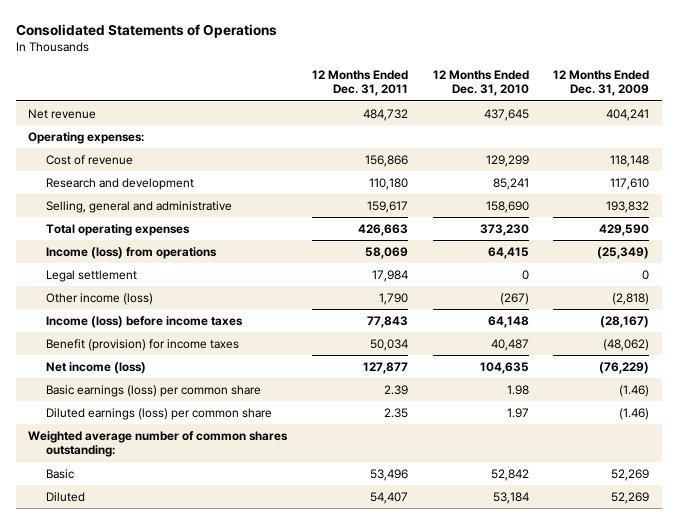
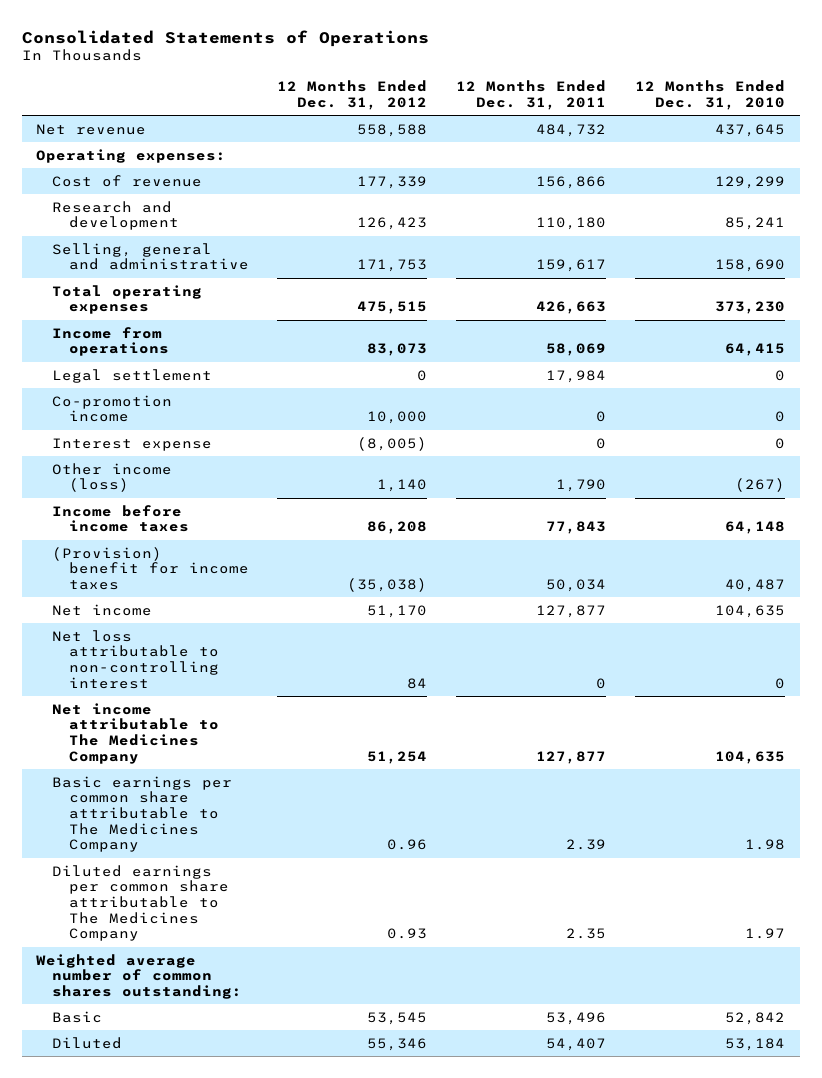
[553,69,650,97] 12 Months Ended Dec. 31, 2009 -> none
none -> [277,80,428,110] 12 Months Ended Dec. 31, 2012
[45,246,217,259] Income (loss) from operations -> [52,326,169,357] Income from operations
none -> [52,394,173,423] Co-promotion income
none -> [52,437,213,451] Interest expense
[45,315,243,328] Income (loss) before income taxes -> [52,504,189,533] Income before income taxes
[45,338,239,351] Benefit (provision) for income taxes -> [52,546,249,590] (Provision) benefit for income taxes
[45,361,146,374] Net income (loss) -> [52,603,153,616] Net income
none -> [52,629,219,689] Net loss attributable to non-controlling interest
none -> [52,702,219,764] Net income attributable to The Medicines Company
[45,384,261,397] Basic earnings (loss) per common share -> [52,775,233,853] Basic earnings per common share attributable to The Medicines Company
[45,407,272,420] Diluted earnings (loss) per common share -> [52,864,229,942] Diluted earnings per common share attributable to The Medicines Company

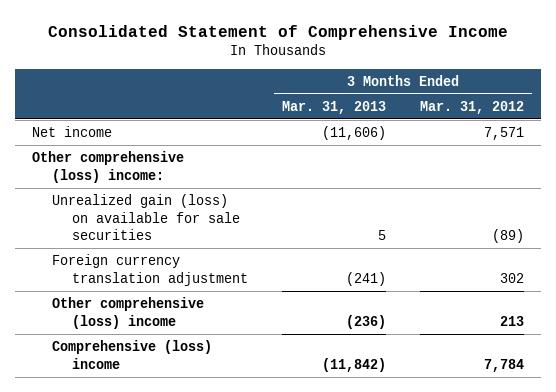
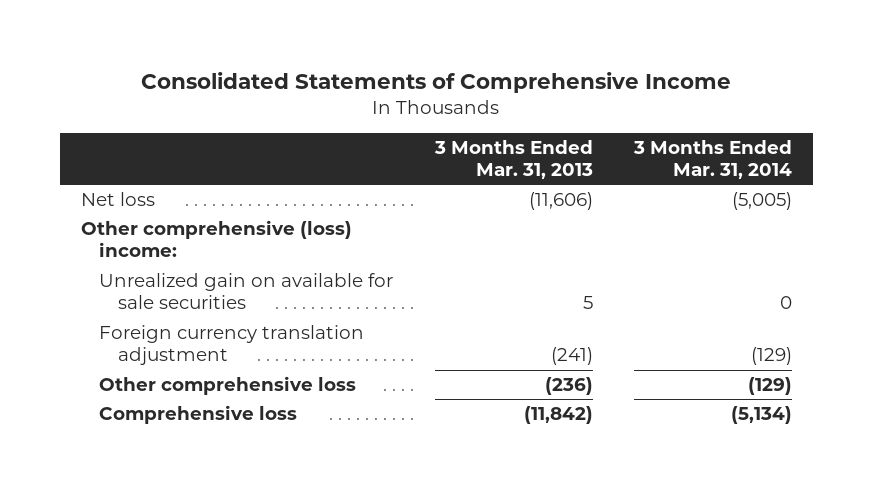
[48,24,509,40] Consolidated Statement of Comprehensive Income -> [141,71,732,93] Consolidated Statements of Comprehensive Income
[420,100,525,114] Mar. 31, 2012 -> none
none -> [633,140,793,180] 3 Months Ended Mar. 31, 2014
[32,126,113,138] Net income -> [80,192,155,207] Net loss
[52,194,241,241] Unrealized gain (loss) on available for sale securities -> [99,273,394,310] Unrealized gain on available for sale securities
[52,297,205,329] Other comprehensive (loss) income -> [99,376,357,396] Other comprehensive loss
[52,340,213,369] Comprehensive (loss) income -> [99,405,298,425] Comprehensive loss

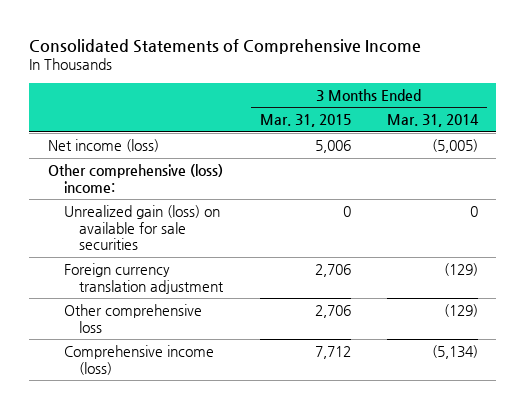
[433,140,593,180] 3 Months Ended Mar. 31, 2013 -> none
none -> [259,114,351,128] Mar. 31, 2015
[80,192,155,207] Net loss -> [47,139,159,153] Net income (loss)
[99,273,394,310] Unrealized gain on available for sale securities -> [63,205,220,251] Unrealized gain (loss) on available for sale securities
[99,405,298,425] Comprehensive loss -> [63,345,214,375] Comprehensive income (loss)

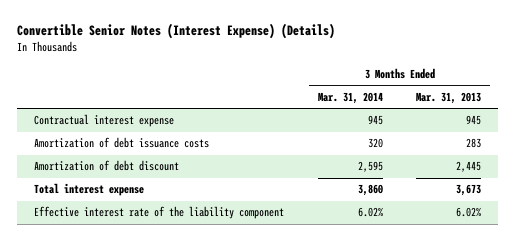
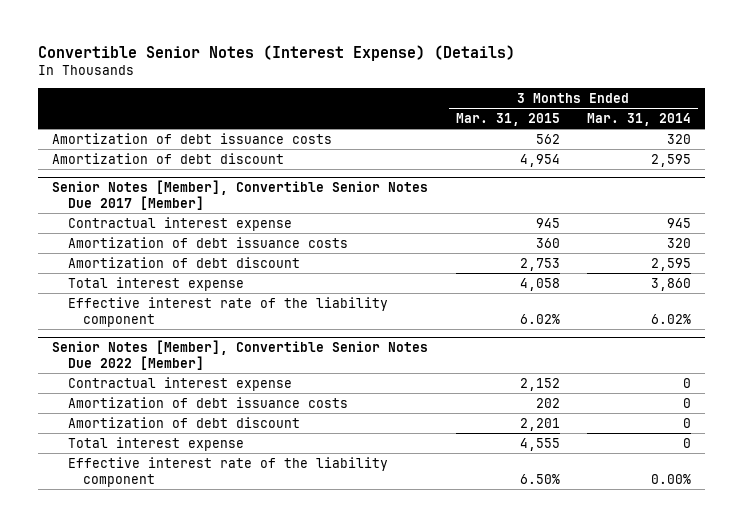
[416,91,482,104] Mar. 31, 2013 -> none
none -> [455,113,560,127] Mar. 31, 2015
none -> [51,132,332,144] Amortization of debt issuance costs
none -> [51,152,284,164] Amortization of debt discount
none -> [51,179,428,210] Senior Notes [Member], Convertible Senior Notes Due 2017 [Member]
none -> [51,339,428,370] Senior Notes [Member], Convertible Senior Notes Due 2022 [Member]
none -> [67,376,292,391] Contractual interest expense
none -> [67,396,348,408] Amortization of debt issuance costs
none -> [67,416,300,428] Amortization of debt discount
none -> [67,436,244,451] Total interest expense
none -> [67,456,388,487] Effective interest rate of the liability component

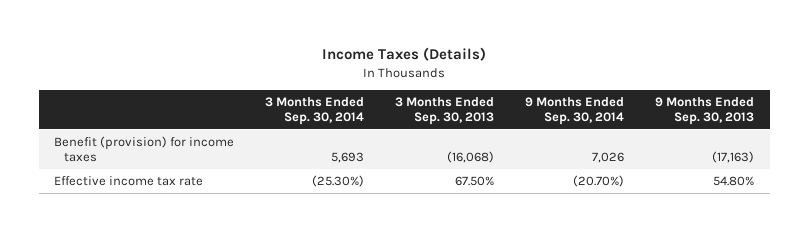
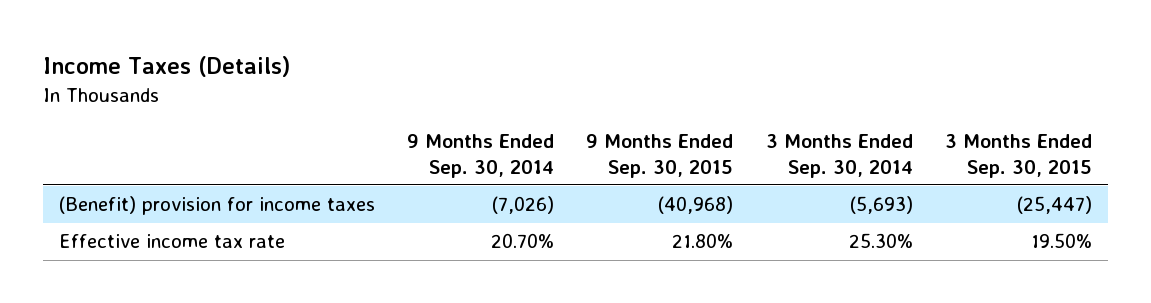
[395,96,495,126] 3 Months Ended Sep. 30, 2013 -> none
[655,96,755,126] 9 Months Ended Sep. 30, 2013 -> none
none -> [586,133,734,178] 9 Months Ended Sep. 30, 2015
none -> [945,133,1093,178] 3 Months Ended Sep. 30, 2015
[54,136,235,163] Benefit (provision) for income taxes -> [58,196,375,216] (Benefit) provision for income taxes
[331,152,365,164] 5,693 -> [849,196,913,215] (5,693)
[592,152,625,164] 7,026 -> [492,196,555,215] (7,026)
[312,175,365,188] (25.30%) -> [848,233,913,249] 25.30%
[573,175,625,188] (20.70%) -> [491,233,555,249] 20.70%

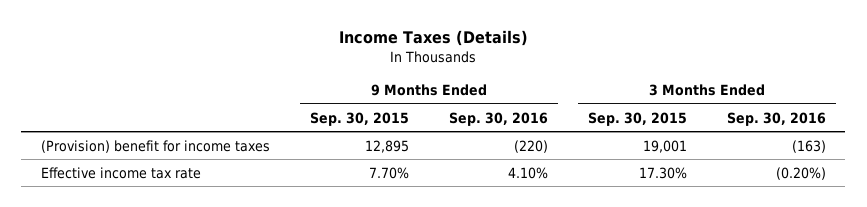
[407,133,555,178] 9 Months Ended Sep. 30, 2014 -> none
[765,133,913,178] 3 Months Ended Sep. 30, 2014 -> none
none -> [448,111,548,126] Sep. 30, 2016
none -> [726,111,826,126] Sep. 30, 2016
[58,196,375,216] (Benefit) provision for income taxes -> [41,139,271,153] (Provision) benefit for income taxes
[658,196,734,215] (40,968) -> [365,139,410,153] 12,895
[1017,196,1093,215] (25,447) -> [642,139,687,153] 19,001
[672,233,734,249] 21.80% -> [369,166,410,179] 7.70%
[1031,233,1093,249] 19.50% -> [638,166,687,179] 17.30%

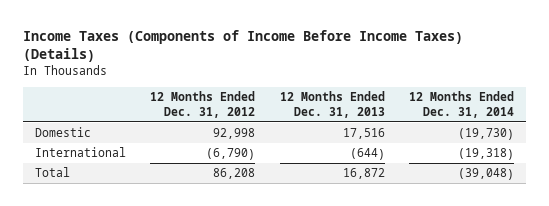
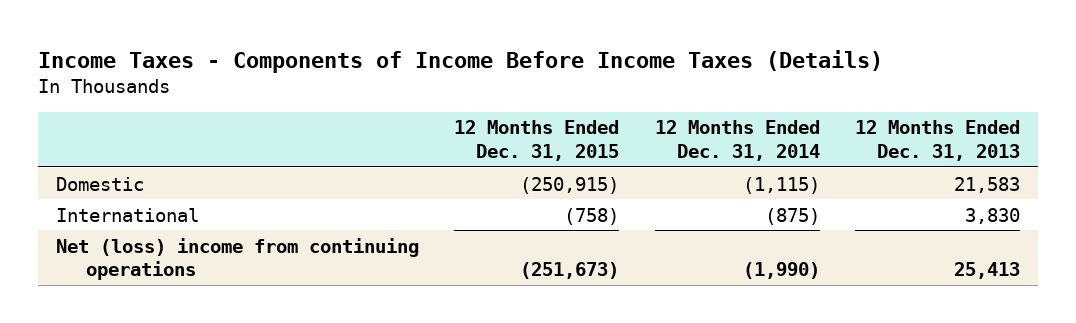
[23,30,464,63] Income Taxes (Components of Income Before Income Taxes) (Details) -> [38,49,884,73] Income Taxes - Components of Income Before Income Taxes (Details)
[150,91,256,119] 12 Months Ended Dec. 31, 2012 -> none
none -> [454,120,620,161] 12 Months Ended Dec. 31, 2015
[35,167,71,178] Total -> none
[342,128,385,140] 17,516 -> [953,176,1020,193] 21,583
[457,128,514,141] (19,730) -> [742,176,820,194] (1,115)
[349,148,385,161] (644) -> [964,207,1020,224] 3,830
[457,148,514,161] (19,318) -> [764,207,820,225] (875)
none -> [55,237,419,280] Net (loss) income from continuing operations

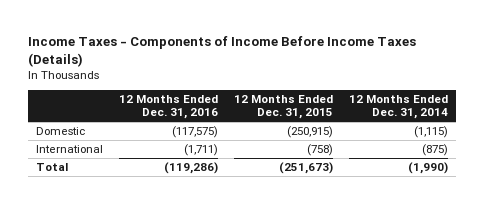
[854,120,1020,161] 12 Months Ended Dec. 31, 2013 -> none
none -> [119,95,219,120] 12 Months Ended Dec. 31, 2016
[55,237,419,280] Net (loss) income from continuing operations -> [36,162,69,171] Total

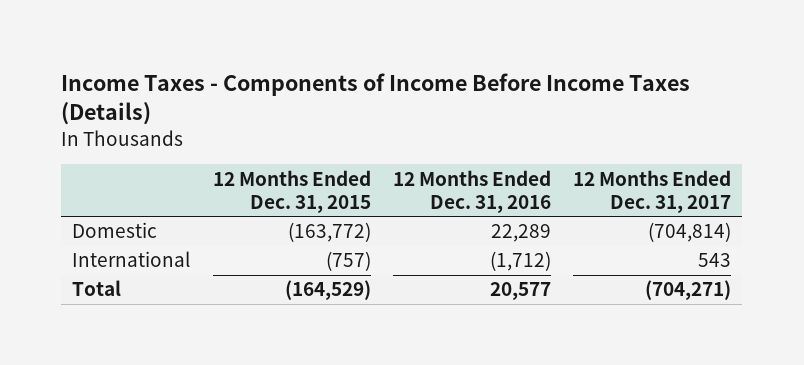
[349,95,449,120] 12 Months Ended Dec. 31, 2014 -> none
none -> [573,169,732,213] 12 Months Ended Dec. 31, 2017
[172,125,219,138] (117,575) -> [490,224,551,243] 22,289
[287,125,334,138] (250,915) -> [287,222,371,243] (163,772)
[184,143,219,156] (1,711) -> [489,251,551,272] (1,712)
[307,143,334,156] (758) -> [325,251,371,272] (757)
[164,161,219,174] (119,286) -> [489,282,551,301] 20,577
[279,161,334,174] (251,673) -> [284,280,371,301] (164,529)

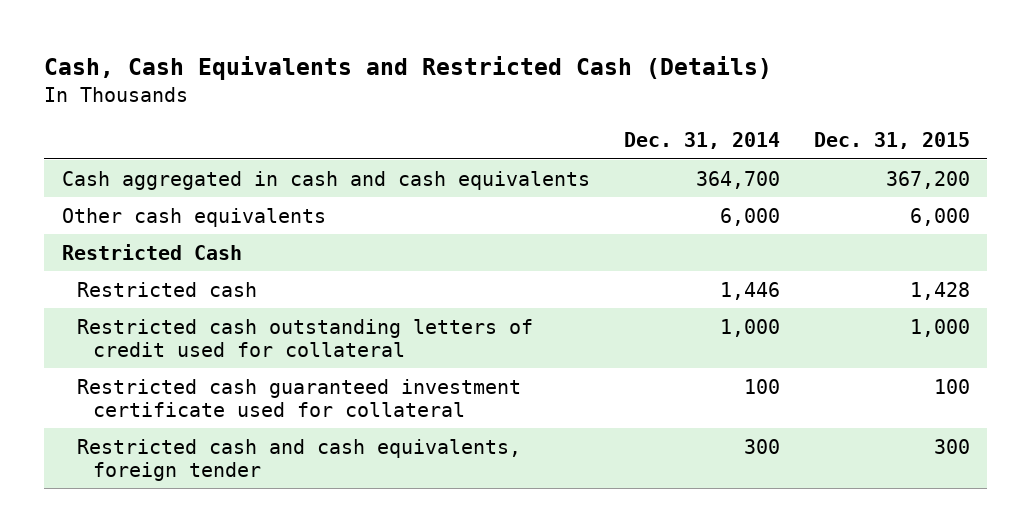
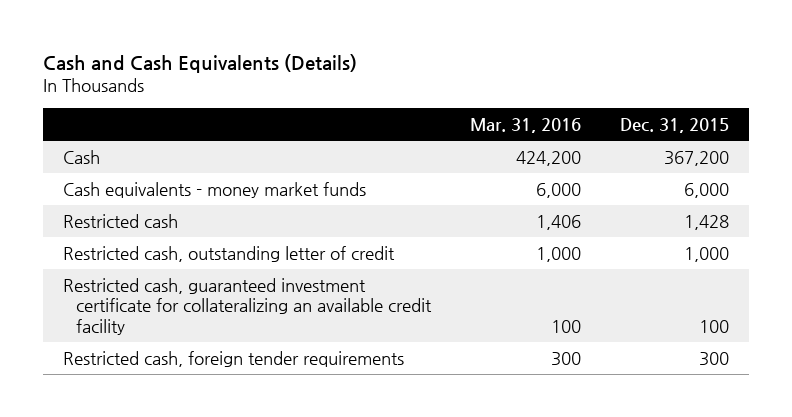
[44,56,773,81] Cash, Cash Equivalents and Restricted Cash (Details) -> [43,53,358,73] Cash and Cash Equivalents (Details)
[623,132,780,150] Dec. 31, 2014 -> none
none -> [469,117,581,133] Mar. 31, 2016
[61,207,326,227] Other cash equivalents -> none
[61,243,242,260] Restricted Cash -> none
[61,170,590,190] Cash aggregated in cash and cash equivalents -> [62,149,100,164] Cash
none -> [62,181,366,198] Cash equivalents - money market funds
[77,318,534,357] Restricted cash outstanding letters of credit used for collateral -> [62,245,395,262] Restricted cash, outstanding letter of credit
[77,378,522,417] Restricted cash guaranteed investment certificate used for collateral -> [62,277,432,336] Restricted cash, guaranteed investment certificate for collateralizing an available credit facility
[77,438,522,481] Restricted cash and cash equivalents, foreign tender -> [62,350,404,367] Restricted cash, foreign tender requirements

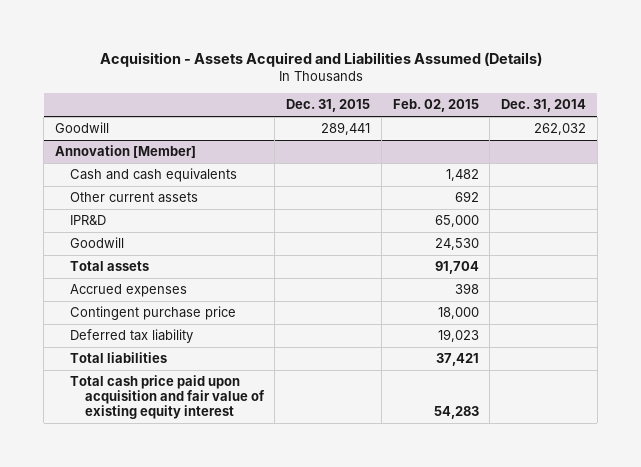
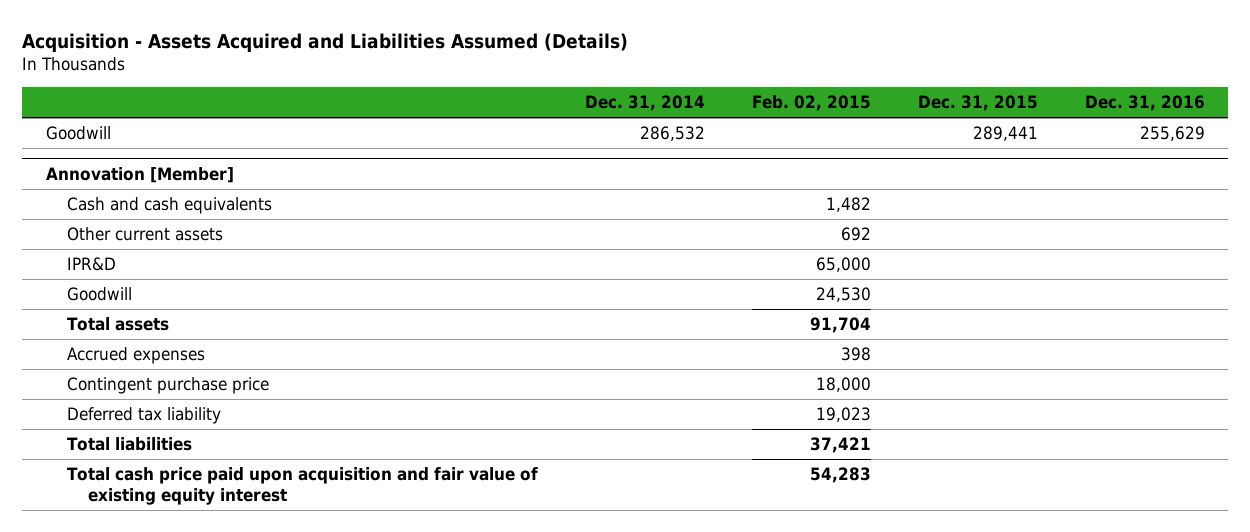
none -> [1084,95,1205,112] Dec. 31, 2016
[534,122,587,135] 262,032 -> [639,126,705,142] 286,532

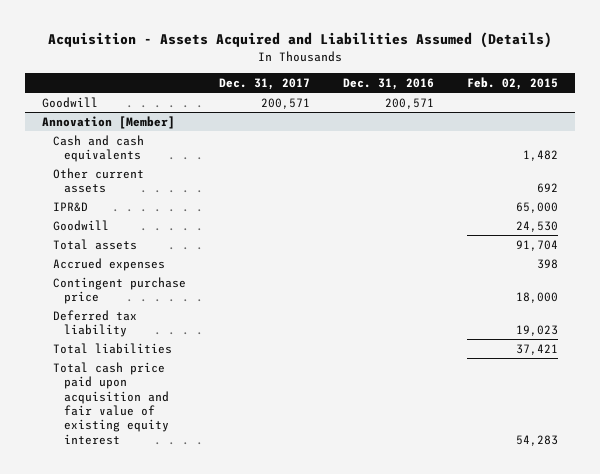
[584,95,705,112] Dec. 31, 2014 -> none
[917,95,1038,112] Dec. 31, 2015 -> none
none -> [219,77,311,90] Dec. 31, 2017
[1139,126,1205,142] 255,629 -> [385,97,435,109] 200,571

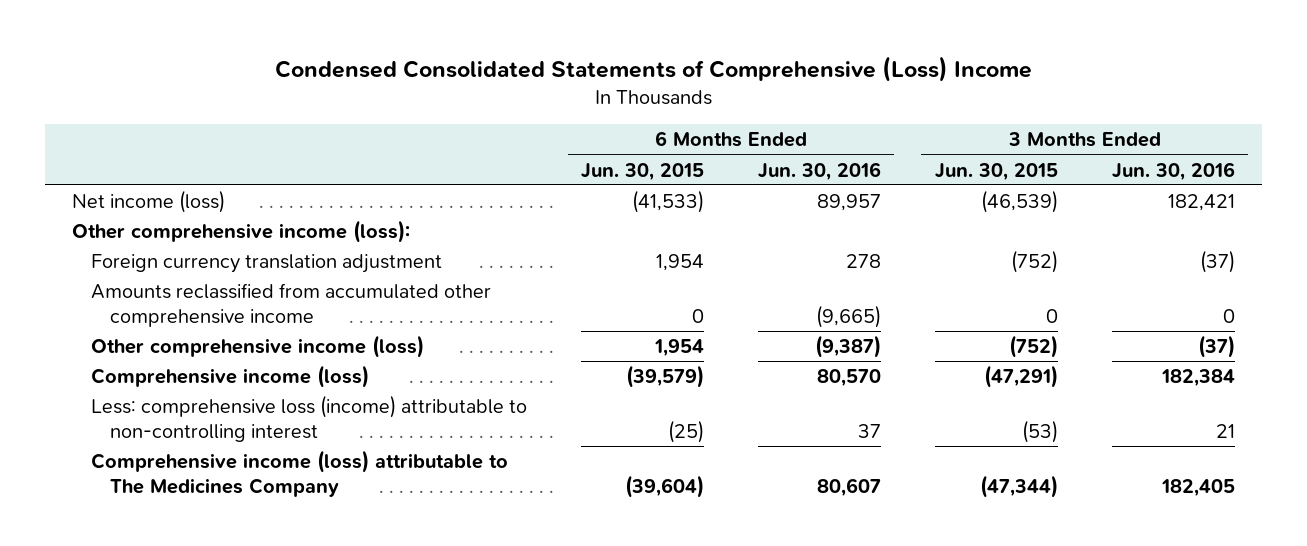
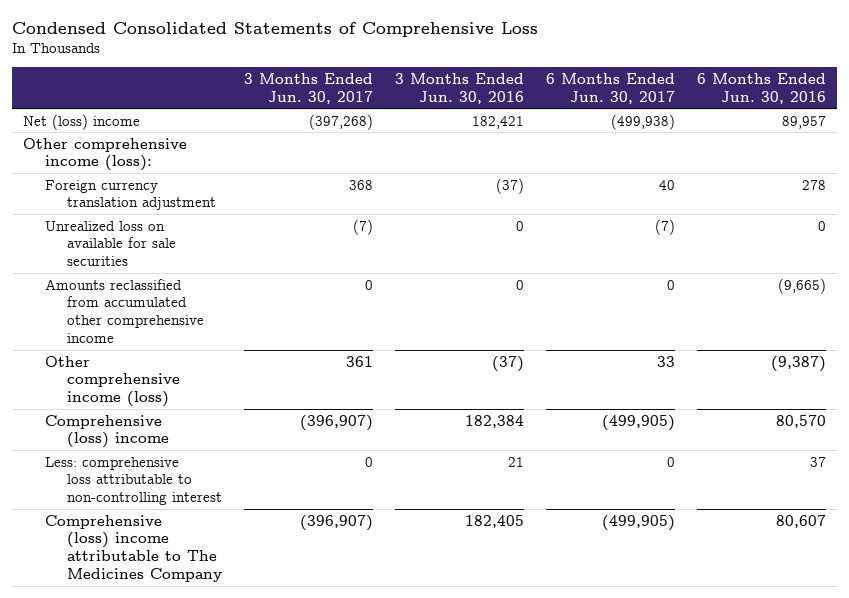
[274,55,1032,82] Condensed Consolidated Statements of Comprehensive (Loss) Income -> [11,21,538,37] Condensed Consolidated Statements of Comprehensive Loss
[581,162,705,181] Jun. 30, 2015 -> none
[934,162,1058,181] Jun. 30, 2015 -> none
none -> [244,72,374,104] 3 Months Ended Jun. 30, 2017
none -> [546,72,676,104] 6 Months Ended Jun. 30, 2017
[72,190,226,214] Net income (loss) -> [22,113,140,130] Net (loss) income
none -> [44,220,177,267] Unrealized loss on available for sale securities
[91,365,370,389] Comprehensive income (loss) -> [44,414,170,449] Comprehensive (loss) income
[91,395,528,442] Less: comprehensive loss (income) attributable to non-controlling interest -> [44,456,223,506] Less: comprehensive loss attributable to non-controlling interest
[91,450,509,497] Comprehensive income (loss) attributable to The Medicines Company -> [44,514,223,582] Comprehensive (loss) income attributable to The Medicines Company

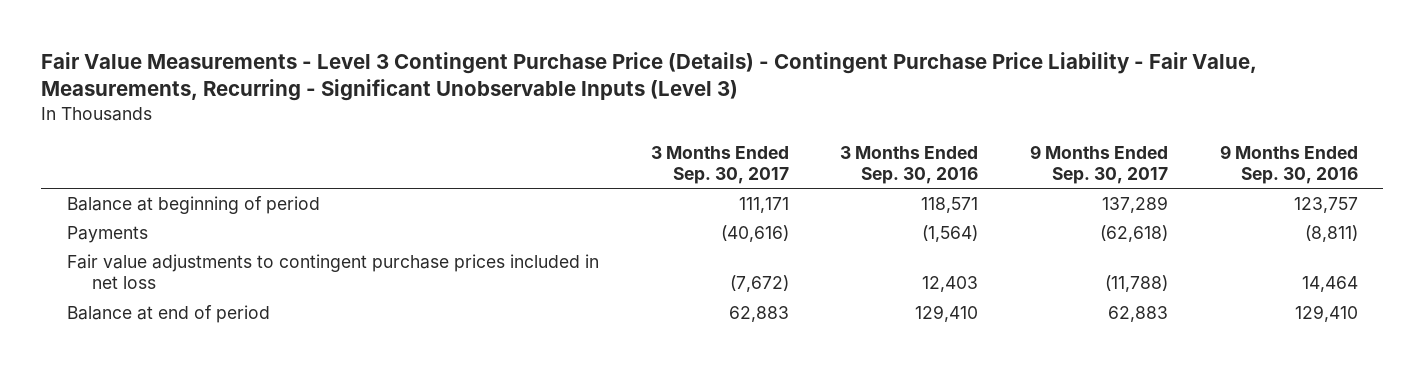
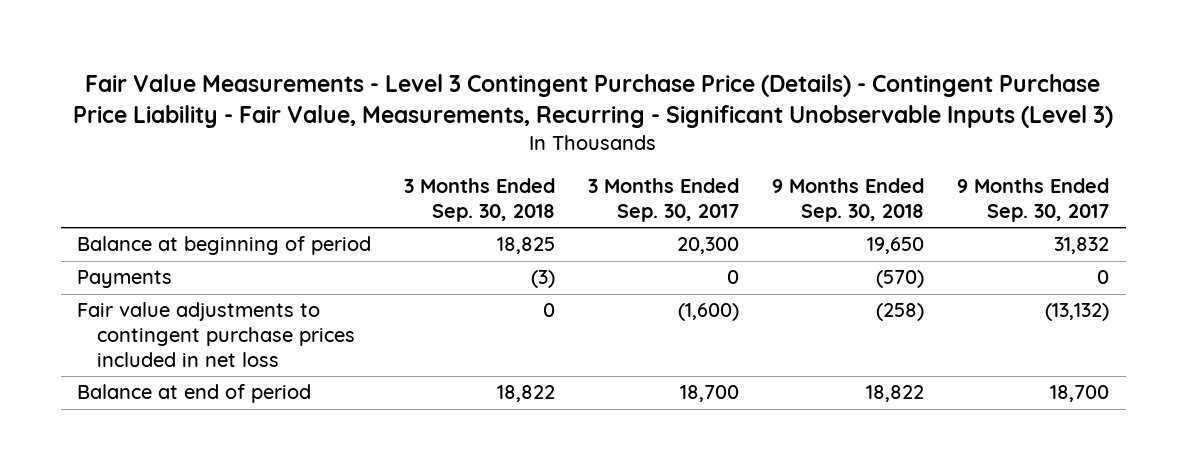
[840,145,979,185] 3 Months Ended Sep. 30, 2016 -> none
[1219,144,1358,185] 9 Months Ended Sep. 30, 2016 -> none
none -> [404,178,556,223] 3 Months Ended Sep. 30, 2018
none -> [772,178,925,223] 9 Months Ended Sep. 30, 2018
[738,196,789,213] 111,171 -> [677,237,740,255] 20,300
[1102,195,1169,213] 137,289 -> [1054,237,1110,255] 31,832
[720,224,789,242] (40,616) -> [727,270,740,285] 0
[1100,224,1169,242] (62,618) -> [1097,270,1110,285] 0
[729,275,789,293] (7,672) -> [678,303,740,322] (1,600)
[1105,275,1169,293] (11,788) -> [1045,303,1110,322] (13,132)
[728,305,789,322] 62,883 -> [680,385,740,403] 18,700
[1108,305,1169,322] 62,883 -> [1050,385,1110,403] 18,700

